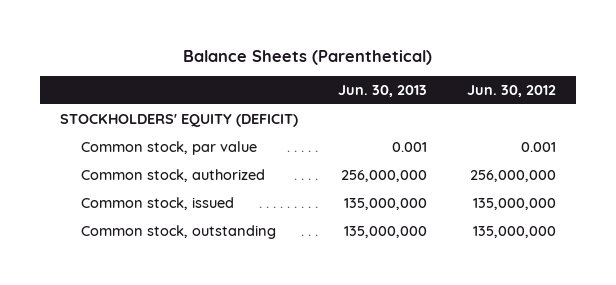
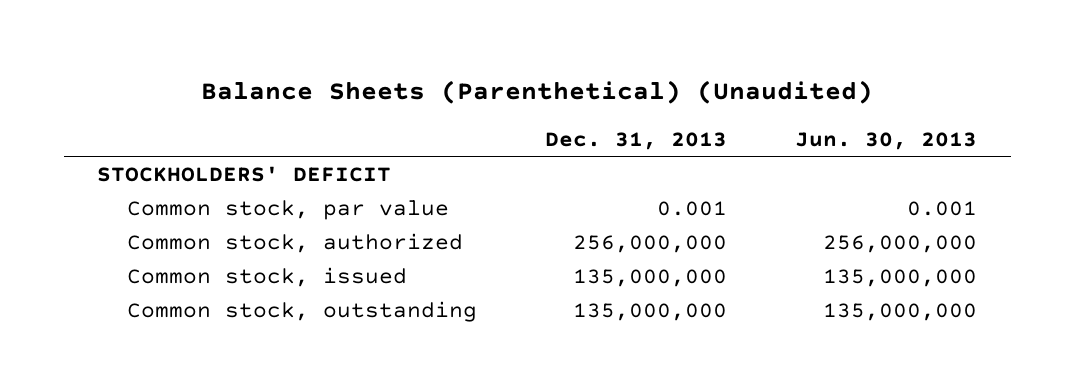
[182,49,432,65] Balance Sheets (Parenthetical) -> [201,80,874,105] Balance Sheets (Parenthetical) (Unaudited)
[467,85,557,98] Jun. 30, 2012 -> none
none -> [545,132,728,151] Dec. 31, 2013
[59,113,298,127] STOCKHOLDERS' EQUITY (DEFICIT) -> [97,165,392,182] STOCKHOLDERS' DEFICIT

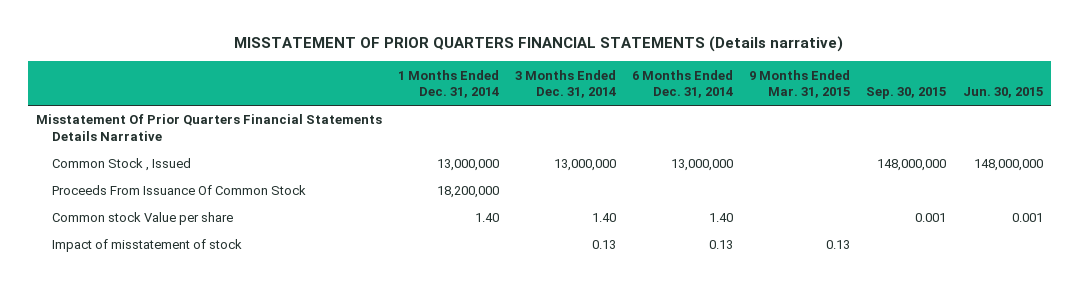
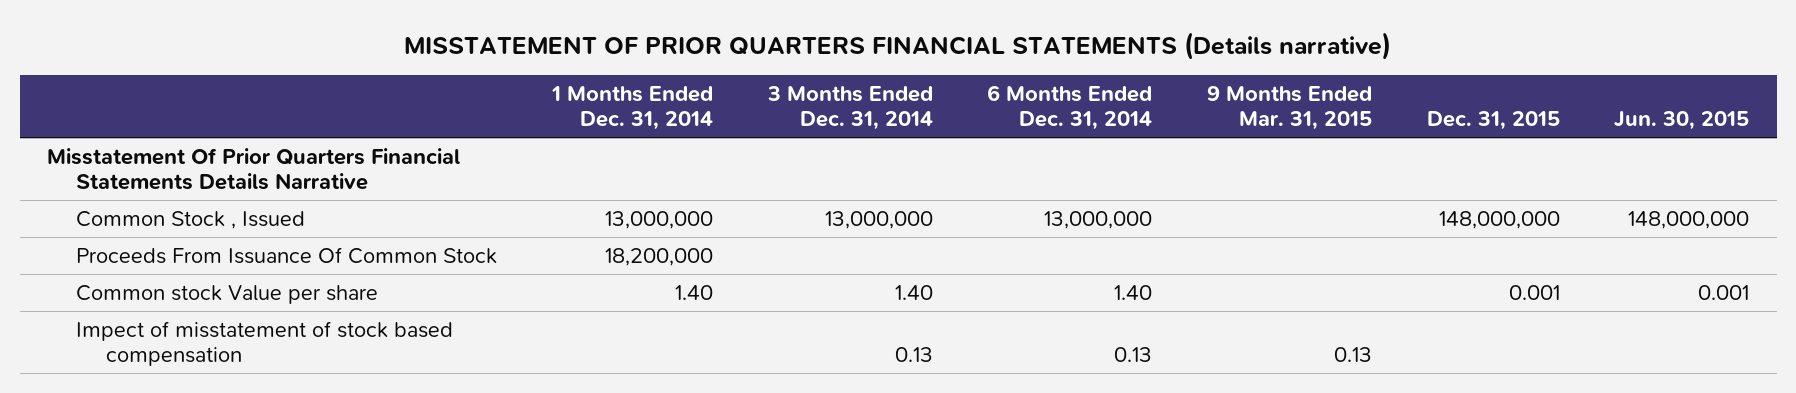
[866,87,947,100] Sep. 30, 2015 -> none
none -> [1426,111,1560,131] Dec. 31, 2015
[51,239,242,253] Impact of misstatement of stock -> [76,320,454,367] Impect of misstatement of stock based compensation

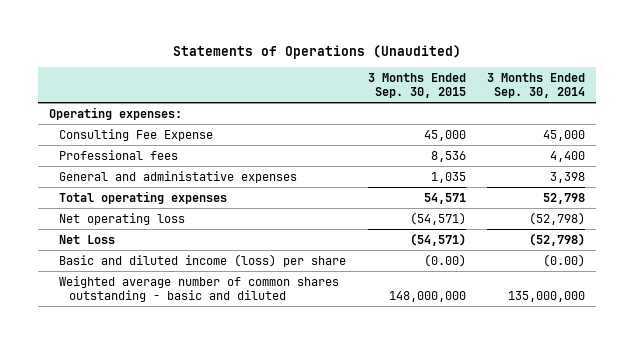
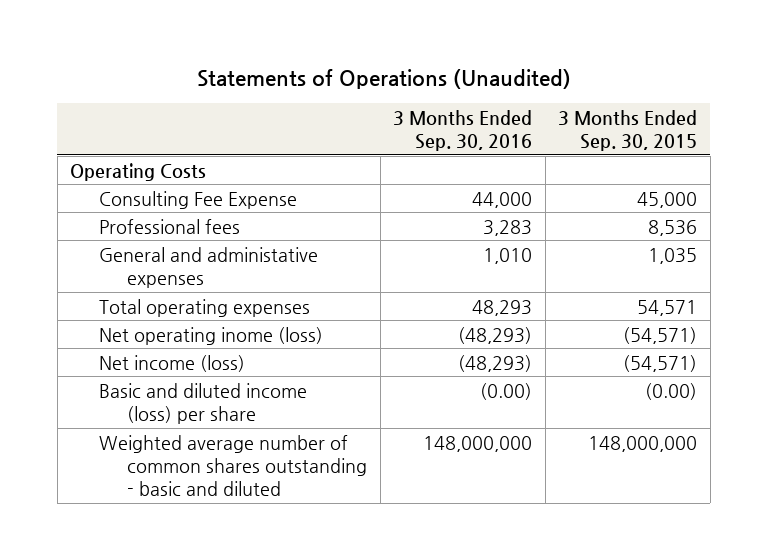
[487,73,586,99] 3 Months Ended Sep. 30, 2014 -> none
none -> [393,109,533,151] 3 Months Ended Sep. 30, 2016
[49,106,183,120] Operating expenses: -> [70,162,207,181] Operating Costs
[59,212,186,225] Net operating loss -> [98,326,323,345] Net operating inome (loss)
[59,234,116,244] Net Loss -> [98,354,245,372] Net income (loss)

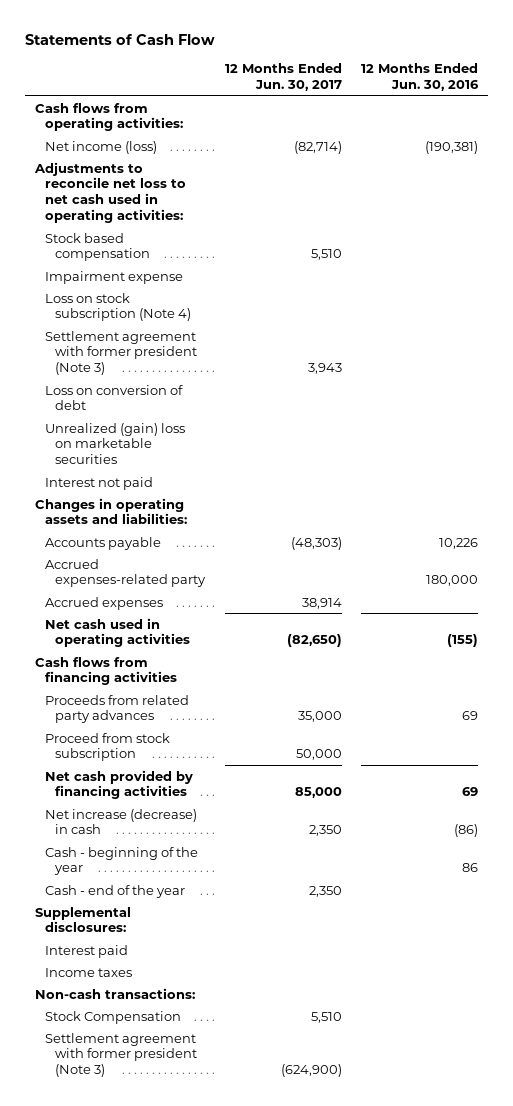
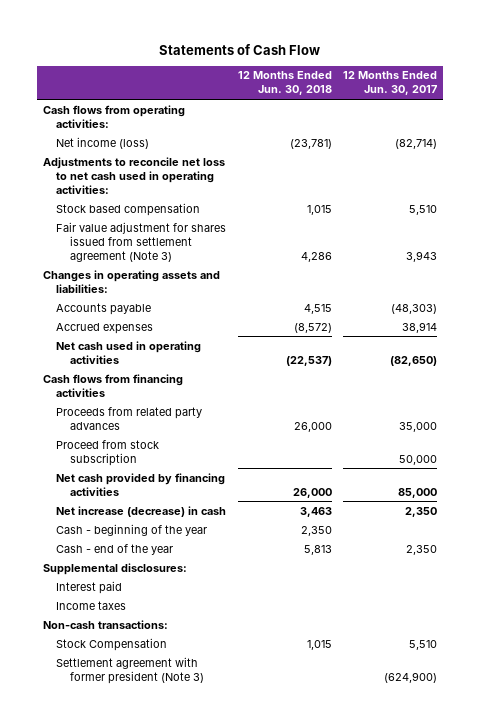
[361,63,480,91] 12 Months Ended Jun. 30, 2016 -> none
none -> [237,71,332,96] 12 Months Ended Jun. 30, 2018
[44,270,183,284] Impairment expense -> none
[44,292,192,322] Loss on stock subscription (Note 4) -> none
[44,384,183,411] Loss on conversion of debt -> none
[44,422,185,465] Unrealized (gain) loss on marketable securities -> none
[44,476,153,490] Interest not paid -> none
[44,330,198,376] Settlement agreement with former president (Note 3) -> [56,221,227,262] Fair value adjustment for shares issued from settlement agreement (Note 3)
[44,558,207,588] Accrued expenses-related party -> none

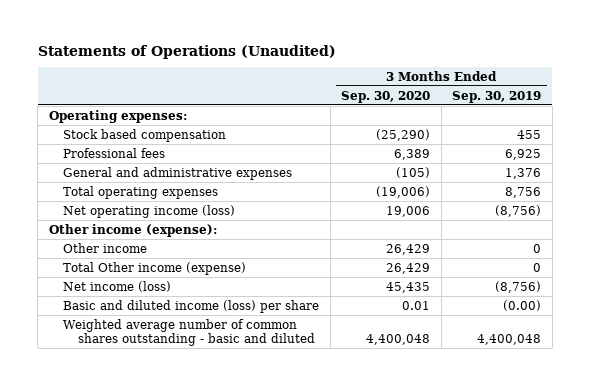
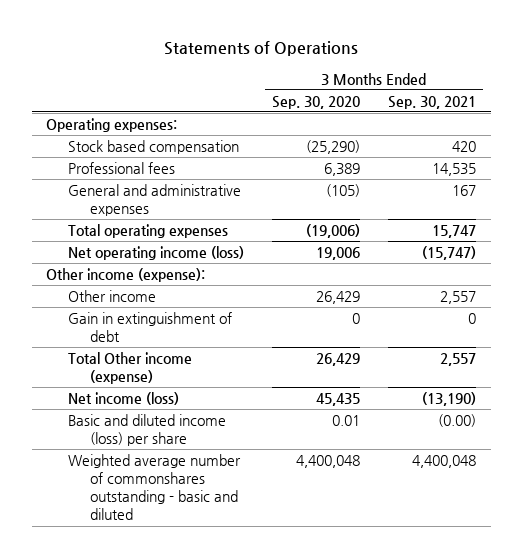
[37,44,336,59] Statements of Operations (Unaudited) -> [164,41,359,57] Statements of Operations
[452,90,542,103] Sep. 30, 2019 -> none
none -> [388,95,477,109] Sep. 30, 2021
none -> [67,312,232,343] Gain in extinguishment of debt
[63,318,315,346] Weighted average number of common shares outstanding - basic and diluted -> [67,454,241,521] Weighted average number of commonshares outstanding - basic and diluted

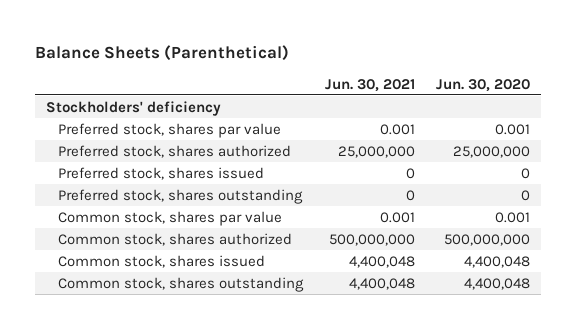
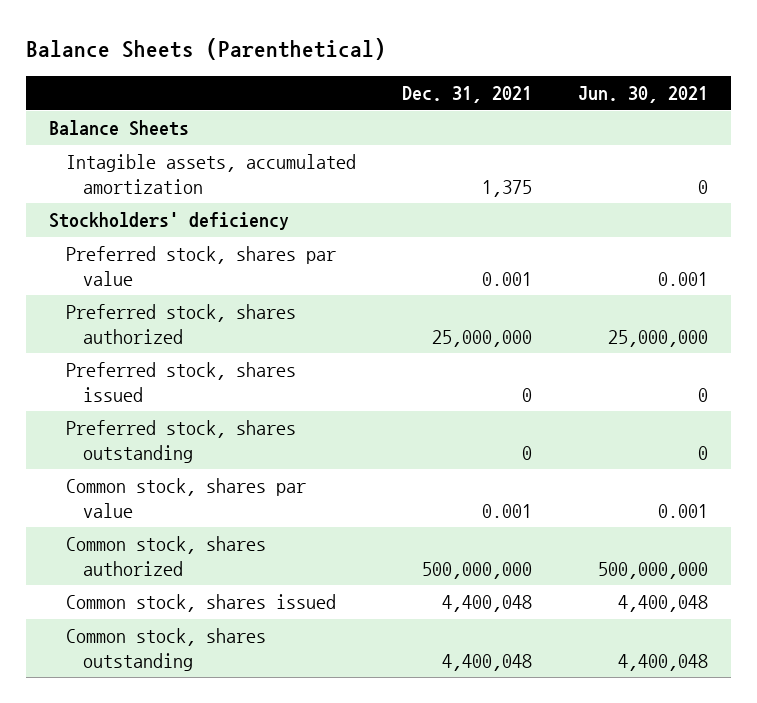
[436,78,531,92] Jun. 30, 2020 -> none
none -> [401,85,532,103] Dec. 31, 2021
none -> [48,120,189,137] Balance Sheets
none -> [65,154,356,194] Intagible assets, accumulated amortization

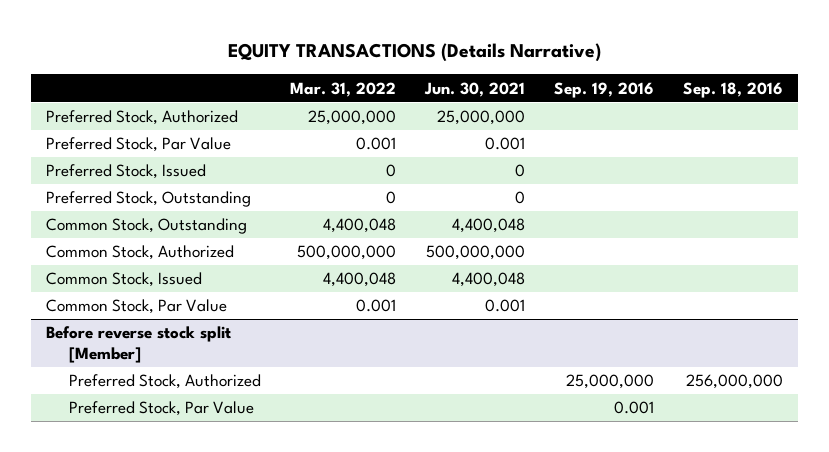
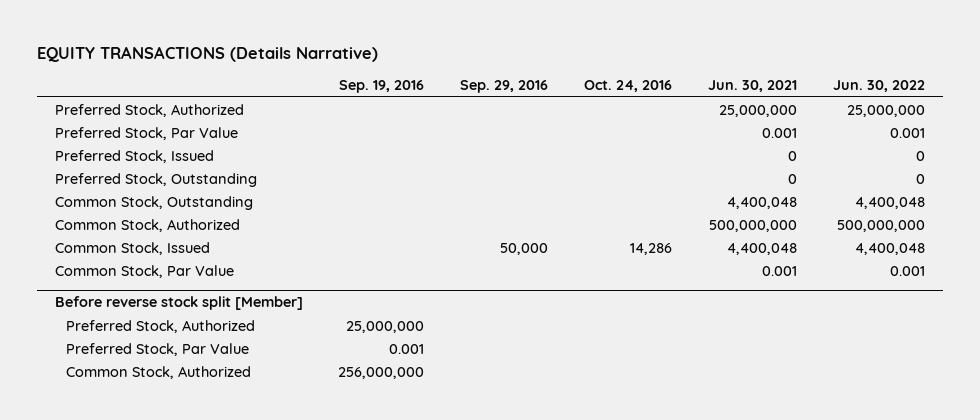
[289,81,396,97] Mar. 31, 2022 -> none
[683,81,784,98] Sep. 18, 2016 -> none
none -> [460,80,549,94] Sep. 29, 2016
none -> [584,80,673,93] Oct. 24, 2016
none -> [833,80,926,93] Jun. 30, 2022
none -> [66,365,252,379] Common Stock, Authorized

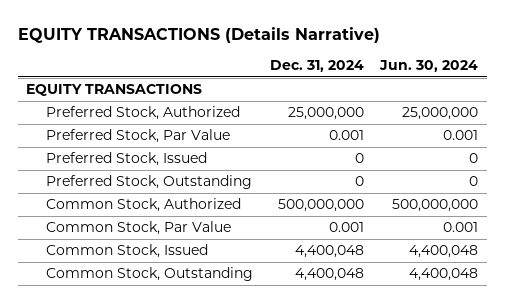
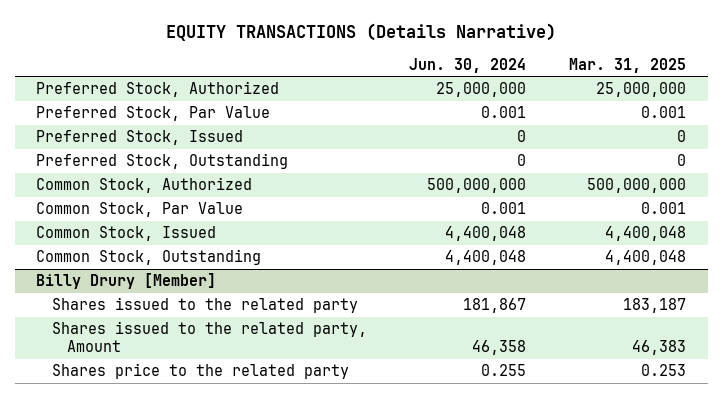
[269,60,364,73] Dec. 31, 2024 -> none
none -> [569,57,687,73] Mar. 31, 2025
[26,84,203,97] EQUITY TRANSACTIONS -> none
none -> [36,273,217,290] Billy Drury [Member]
none -> [51,297,358,314] Shares issued to the related party
none -> [51,321,367,353] Shares issued to the related party, Amount
none -> [51,363,349,380] Shares price to the related party

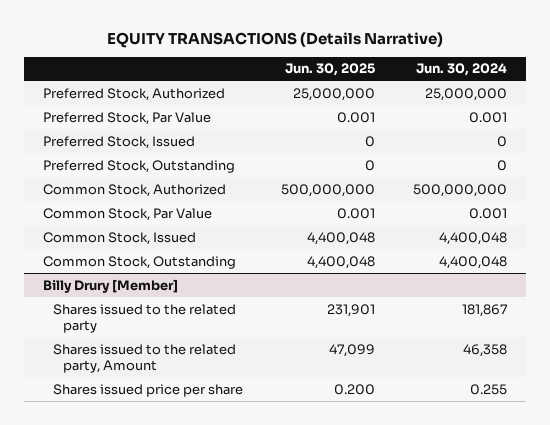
[569,57,687,73] Mar. 31, 2025 -> none
none -> [284,63,375,77] Jun. 30, 2025
[51,363,349,380] Shares price to the related party -> [52,383,243,397] Shares issued price per share

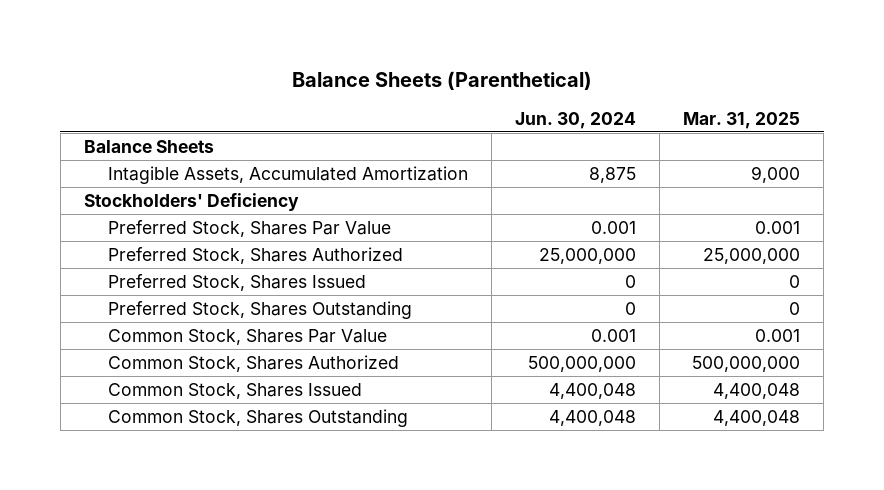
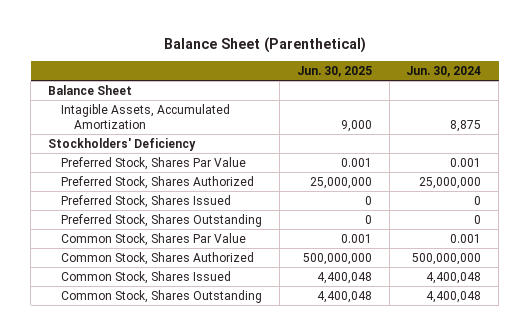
[291,71,592,91] Balance Sheets (Parenthetical) -> [163,37,366,54] Balance Sheet (Parenthetical)
[683,111,801,129] Mar. 31, 2025 -> none
none -> [296,65,372,77] Jun. 30, 2025
[83,139,214,153] Balance Sheets -> [47,84,132,95] Balance Sheet

